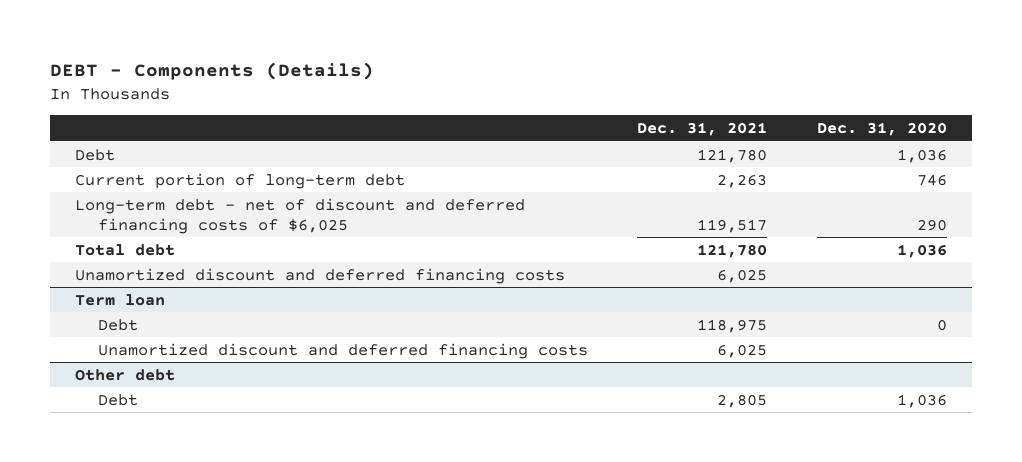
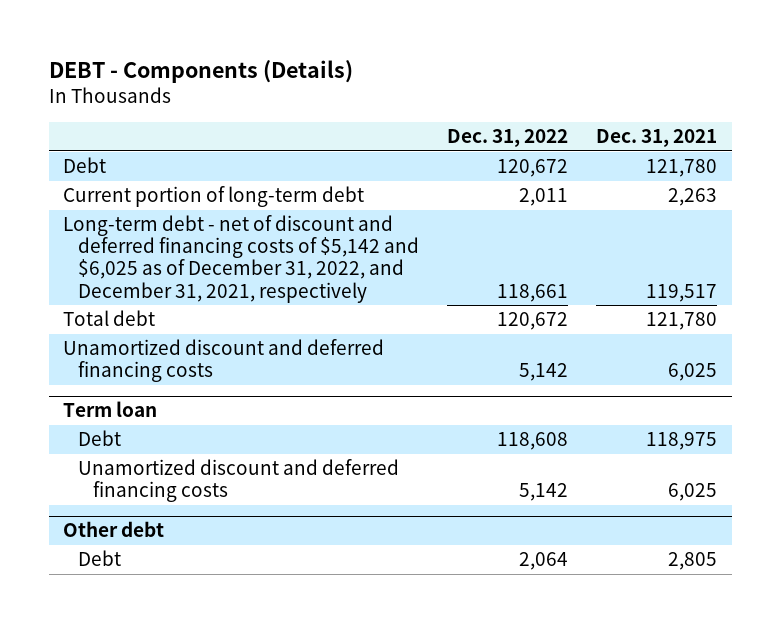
[817,122,948,137] Dec. 31, 2020 -> none
none -> [447,129,569,148] Dec. 31, 2022
[74,197,525,234] Long-term debt - net of discount and deferred financing costs of $6,025 -> [62,215,419,303] Long-term debt - net of discount and deferred financing costs of $5,142 and $6,025 as of December 31, 2022, and December 31, 2021, respectively

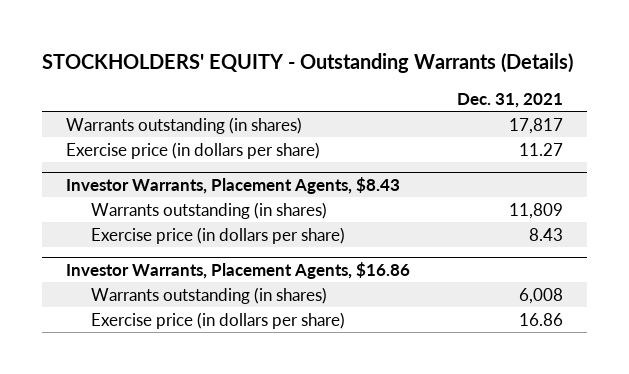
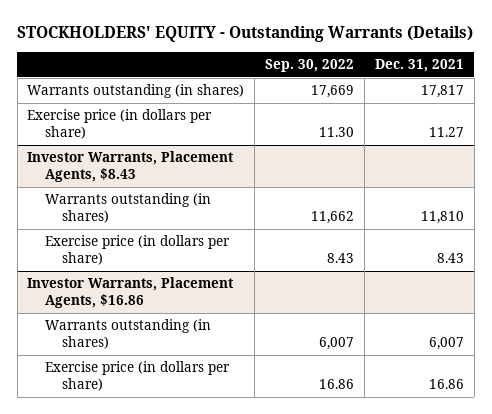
none -> [265,58,355,72] Sep. 30, 2022
[509,202,564,219] 11,809 -> [421,211,465,225] 11,810
[519,287,564,304] 6,008 -> [429,337,465,351] 6,007

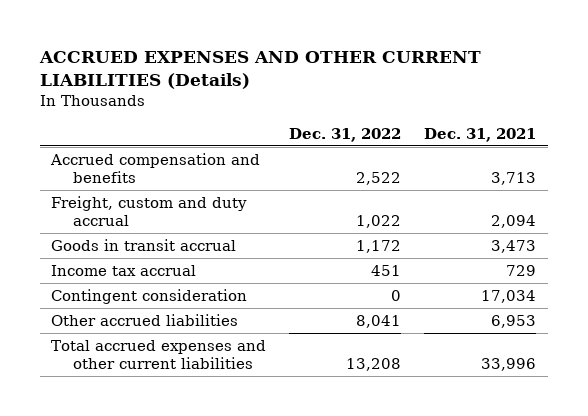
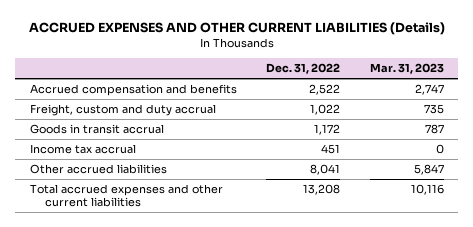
[424,127,537,142] Dec. 31, 2021 -> none
none -> [369,63,444,75] Mar. 31, 2023
[51,288,248,304] Contingent consideration -> none

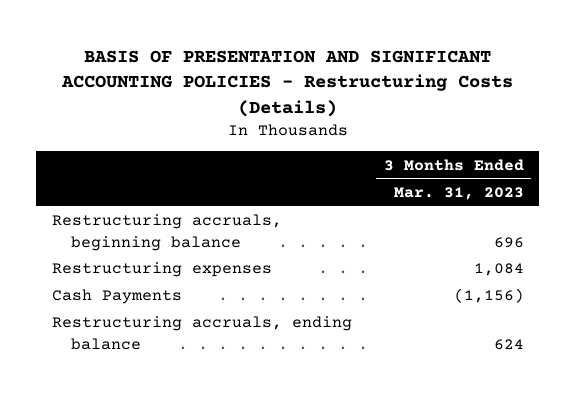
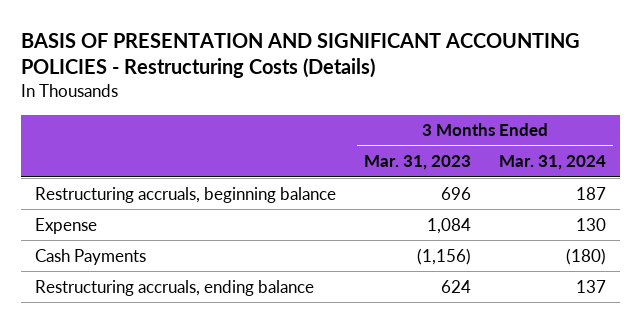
none -> [499,155,607,171] Mar. 31, 2024
[52,262,273,278] Restructuring expenses -> [35,217,98,234] Expense

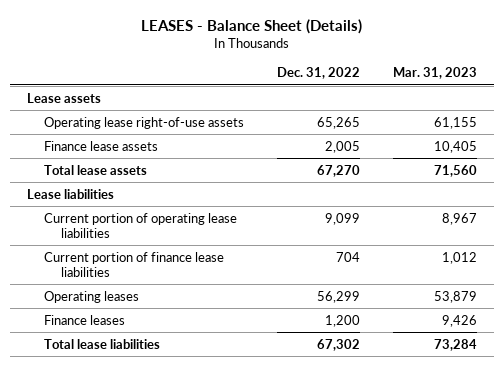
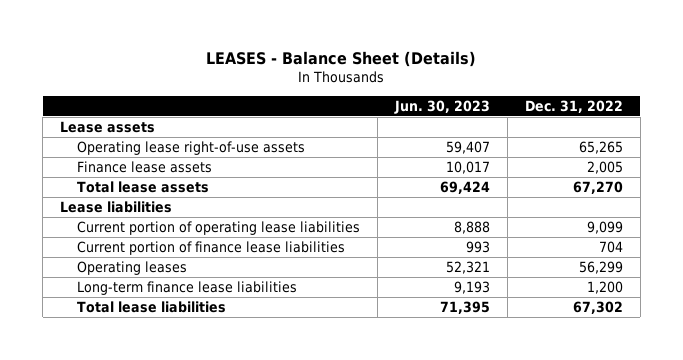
[393,67,478,80] Mar. 31, 2023 -> none
none -> [393,100,490,115] Jun. 30, 2023
[44,314,126,325] Finance leases -> [76,280,297,295] Long-term finance lease liabilities

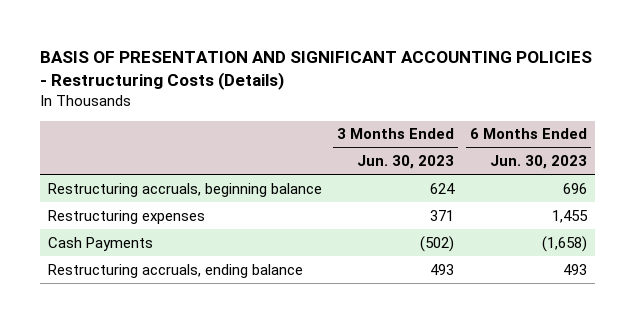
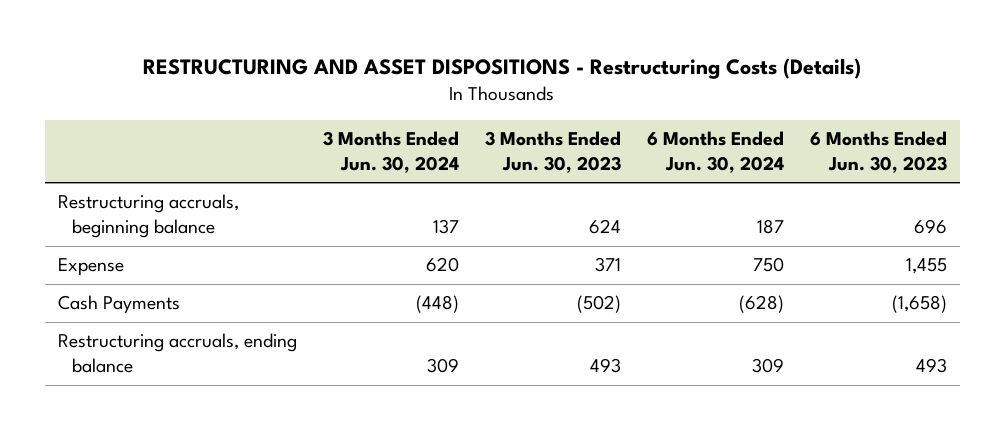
[39,50,592,90] BASIS OF PRESENTATION AND SIGNIFICANT ACCOUNTING POLICIES - Restructuring Costs (Details) -> [143,58,862,80] RESTRUCTURING AND ASSET DISPOSITIONS - Restructuring Costs (Details)
none -> [322,131,459,173] 3 Months Ended Jun. 30, 2024
none -> [647,131,785,173] 6 Months Ended Jun. 30, 2024
[47,209,205,224] Restructuring expenses -> [57,258,124,277] Expense

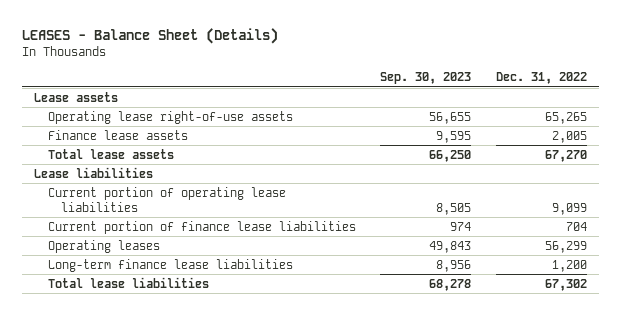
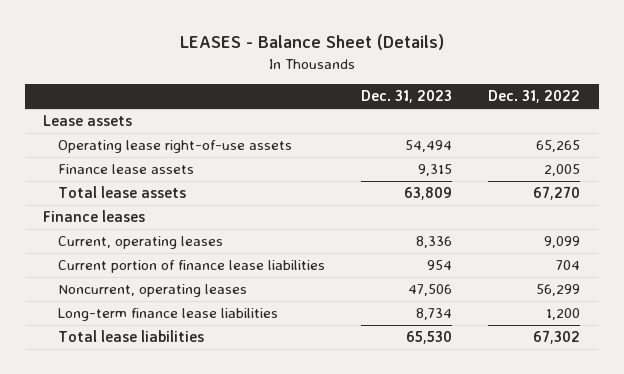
[380,71,472,84] Sep. 30, 2023 -> none
none -> [361,90,453,104] Dec. 31, 2023
[34,166,154,178] Lease liabilities -> [43,210,146,223] Finance leases
[47,186,286,212] Current portion of operating lease liabilities -> [58,236,224,250] Current, operating leases
[47,239,160,253] Operating leases -> [58,284,248,298] Noncurrent, operating leases

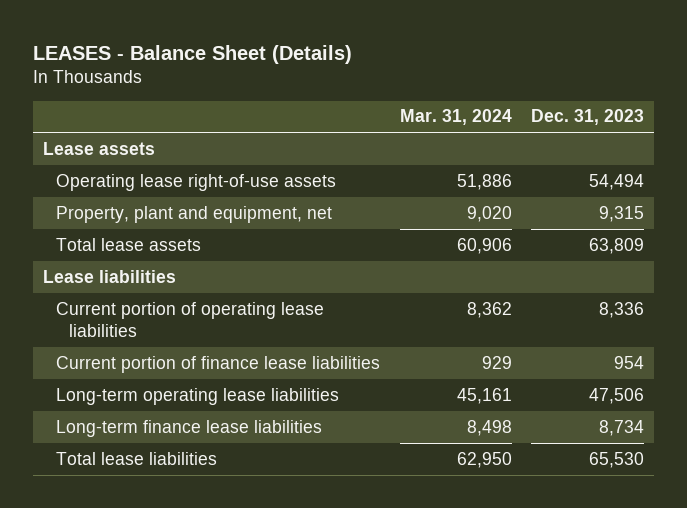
[488,90,581,104] Dec. 31, 2022 -> none
none -> [399,109,512,126] Mar. 31, 2024
[58,164,195,175] Finance lease assets -> [55,205,332,223] Property, plant and equipment, net
[43,210,146,223] Finance leases -> [42,269,176,283] Lease liabilities
[58,236,224,250] Current, operating leases -> [55,301,324,337] Current portion of operating lease liabilities
[58,284,248,298] Noncurrent, operating leases -> [55,387,339,405] Long-term operating lease liabilities

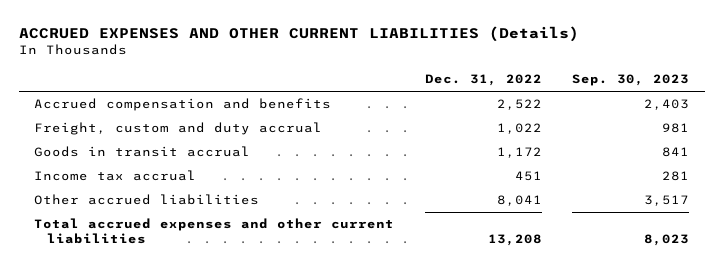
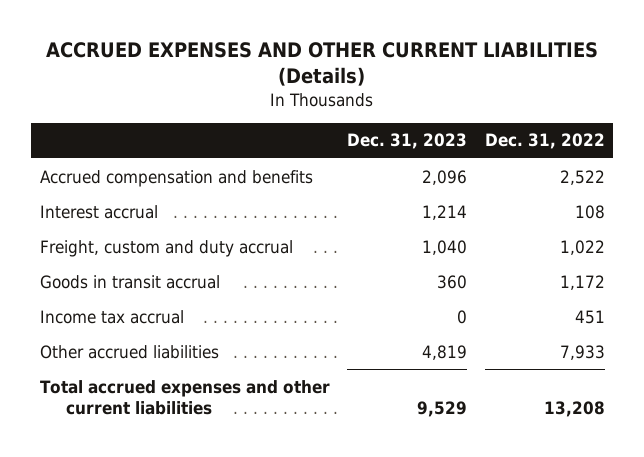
[572,74,690,87] Sep. 30, 2023 -> none
none -> [347,133,468,150] Dec. 31, 2023
none -> [39,204,158,219] Interest accrual
[496,195,542,207] 8,041 -> [559,344,605,360] 7,933

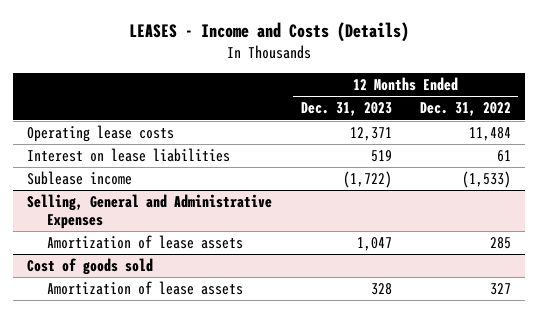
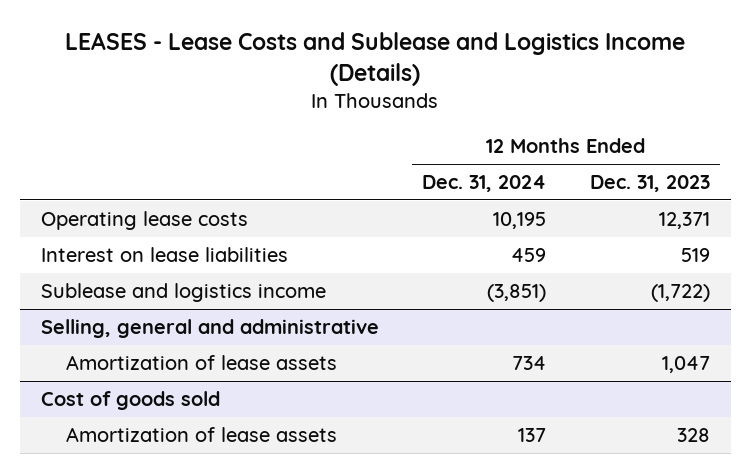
[129,21,410,42] LEASES - Income and Costs (Details) -> [65,32,686,87] LEASES - Lease Costs and Sublease and Logistics Income (Details)
[420,102,512,117] Dec. 31, 2022 -> none
none -> [422,174,547,192] Dec. 31, 2024
[27,171,133,186] Sublease income -> [41,282,327,302] Sublease and logistics income
[27,194,273,230] Selling, General and Administrative Expenses -> [41,318,380,338] Selling, general and administrative

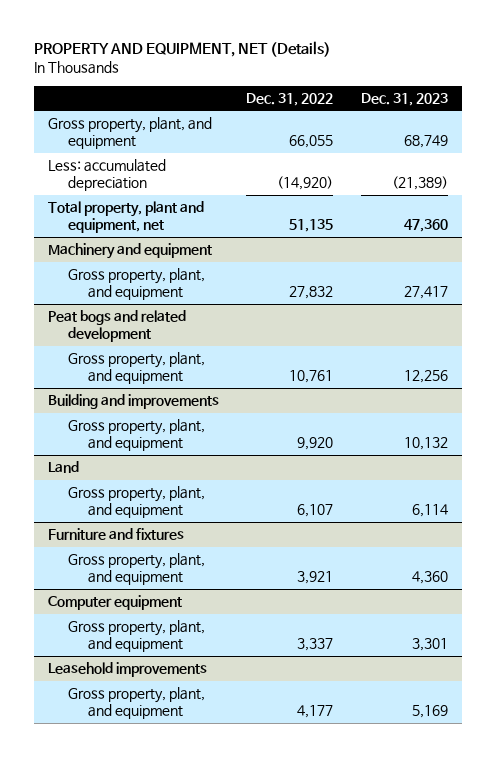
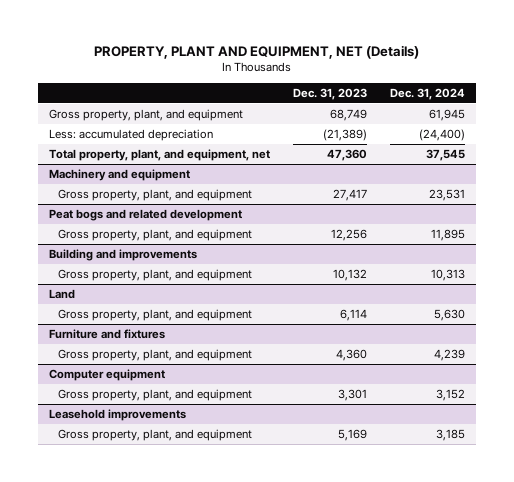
[33,41,331,58] PROPERTY AND EQUIPMENT, NET (Details) -> [93,44,419,59] PROPERTY, PLANT AND EQUIPMENT, NET (Details)
[246,92,334,106] Dec. 31, 2022 -> none
none -> [389,87,465,100] Dec. 31, 2024
[47,201,204,234] Total property, plant and equipment, net -> [49,148,271,161] Total property, plant, and equipment, net

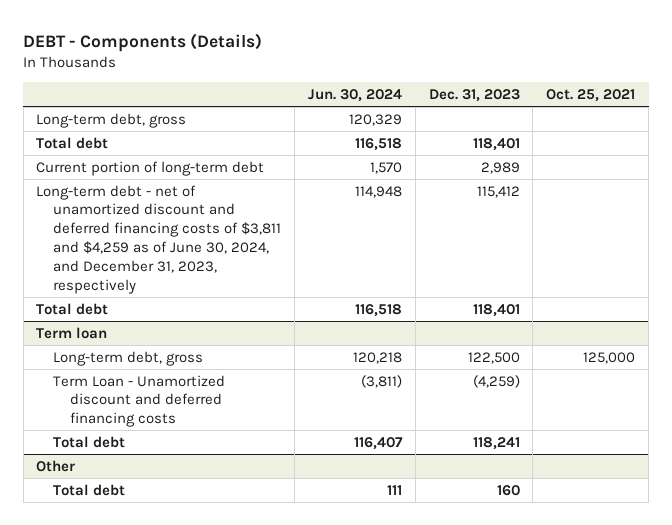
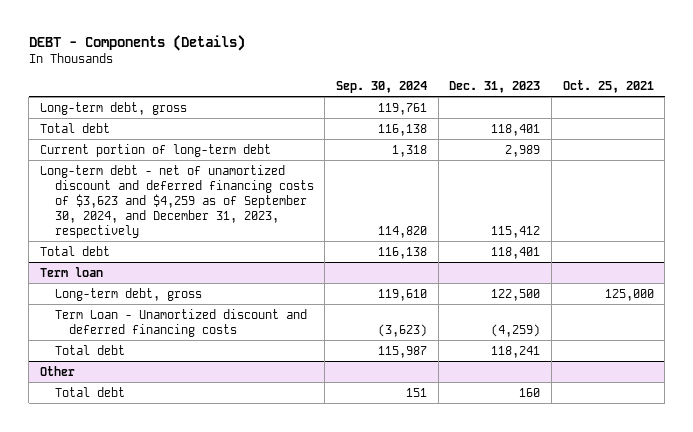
[308,89,403,103] Jun. 30, 2024 -> none
none -> [335,80,427,93] Sep. 30, 2024
[36,184,282,294] Long-term debt - net of unamortized discount and deferred financing costs of $3,811 and $4,259 as of June 30, 2024, and December 31, 2023, respectively -> [39,164,314,238] Long-term debt - net of unamortized discount and deferred financing costs of $3,623 and $4,259 as of September 30, 2024, and December 31, 2023, respectively

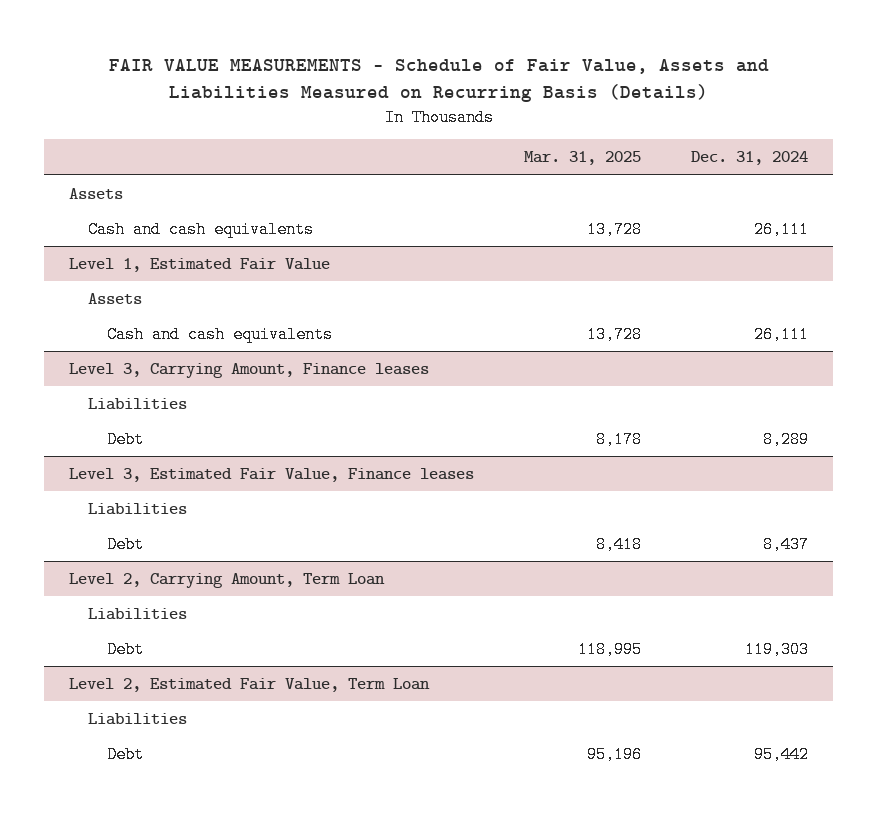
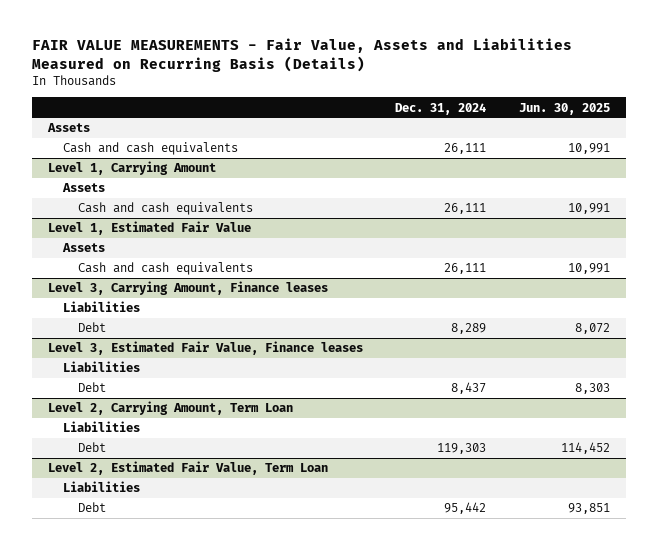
[108,58,769,103] FAIR VALUE MEASUREMENTS - Schedule of Fair Value, Assets and Liabilities Measured on Recurring Basis (Details) -> [31,38,572,73] FAIR VALUE MEASUREMENTS - Fair Value, Assets and Liabilities Measured on Recurring Basis (Details)
[524,151,642,166] Mar. 31, 2025 -> none
none -> [518,102,610,115] Jun. 30, 2025
none -> [47,161,216,176] Level 1, Carrying Amount
none -> [61,183,105,193] Assets
none -> [78,202,254,216] Cash and cash equivalents

